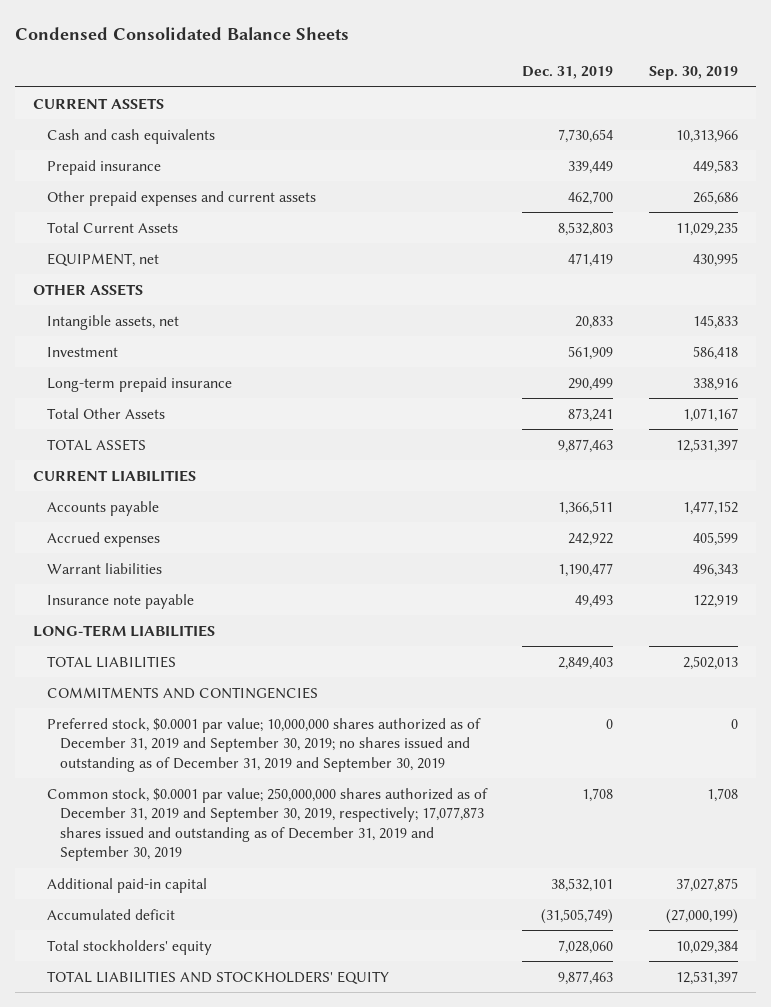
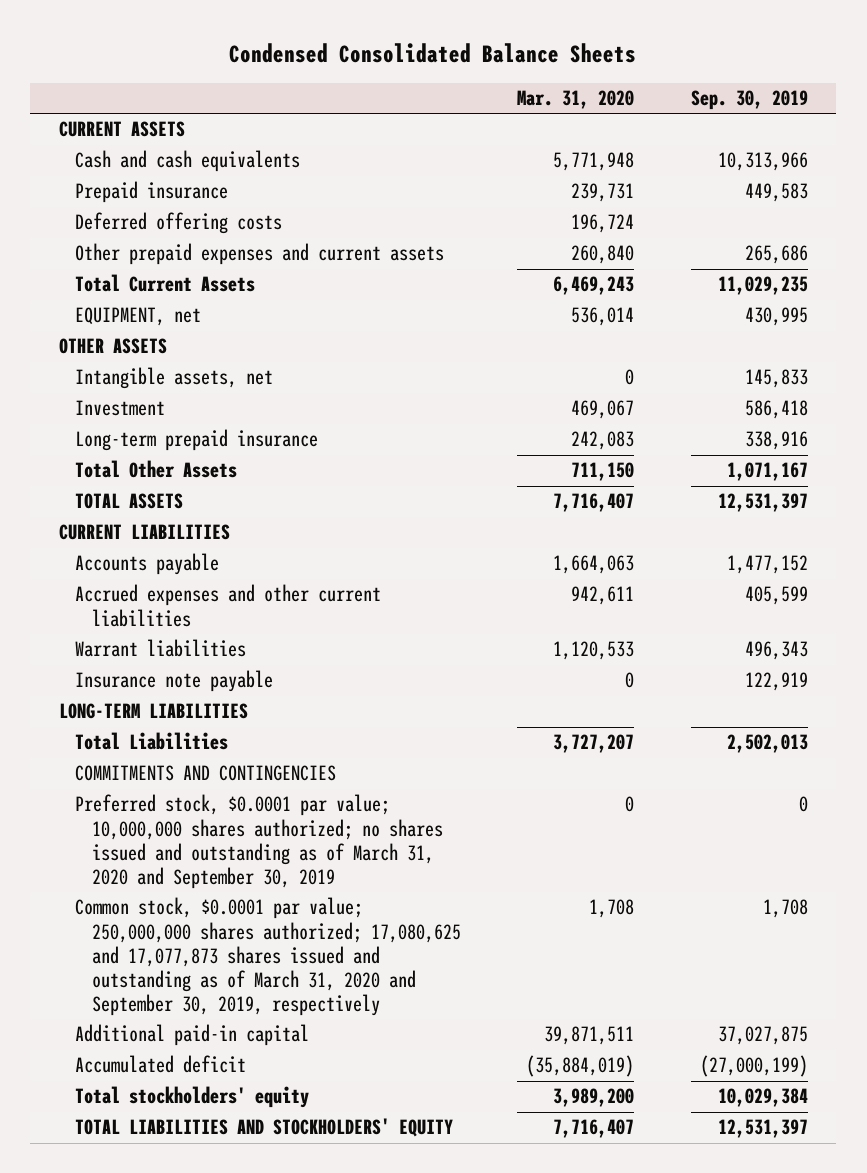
[522,65,614,79] Dec. 31, 2019 -> none
none -> [517,90,635,110] Mar. 31, 2020
none -> [75,212,283,235] Deferred offering costs
[46,531,160,547] Accrued expenses -> [75,584,382,627] Accrued expenses and other current liabilities
[46,655,176,668] TOTAL LIABILITIES -> [75,732,229,751] Total Liabilities
[46,717,481,772] Preferred stock, $0.0001 par value; 10,000,000 shares authorized as of December 31, 2019 and September 30, 2019; no shares issued and outstanding as of December 31, 2019 and September 30, 2019 -> [75,794,443,890] Preferred stock, $0.0001 par value; 10,000,000 shares authorized; no shares issued and outstanding as of March 31, 2020 and September 30, 2019
[46,787,488,861] Common stock, $0.0001 par value; 250,000,000 shares authorized as of December 31, 2019 and September 30, 2019, respectively; 17,077,873 shares issued and outstanding as of December 31, 2019 and September 30, 2019 -> [75,897,461,1017] Common stock, $0.0001 par value; 250,000,000 shares authorized; 17,080,625 and 17,077,873 shares issued and outstanding as of March 31, 2020 and September 30, 2019, respectively

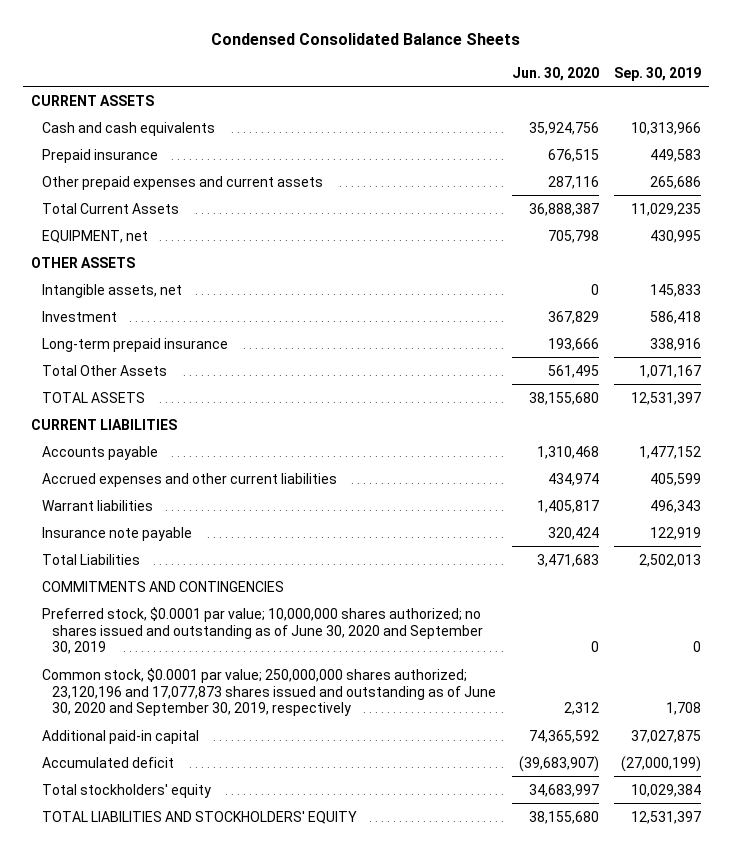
[517,90,635,110] Mar. 31, 2020 -> none
none -> [511,66,599,81] Jun. 30, 2020
[75,212,283,235] Deferred offering costs -> none
[58,703,248,720] LONG-TERM LIABILITIES -> none
[75,794,443,890] Preferred stock, $0.0001 par value; 10,000,000 shares authorized; no shares issued and outstanding as of March 31, 2020 and September 30, 2019 -> [41,606,483,655] Preferred stock, $0.0001 par value; 10,000,000 shares authorized; no shares issued and outstanding as of June 30, 2020 and September 30, 2019
[75,897,461,1017] Common stock, $0.0001 par value; 250,000,000 shares authorized; 17,080,625 and 17,077,873 shares issued and outstanding as of March 31, 2020 and September 30, 2019, respectively -> [41,667,496,717] Common stock, $0.0001 par value; 250,000,000 shares authorized; 23,120,196 and 17,077,873 shares issued and outstanding as of June 30, 2020 and September 30, 2019, respectively

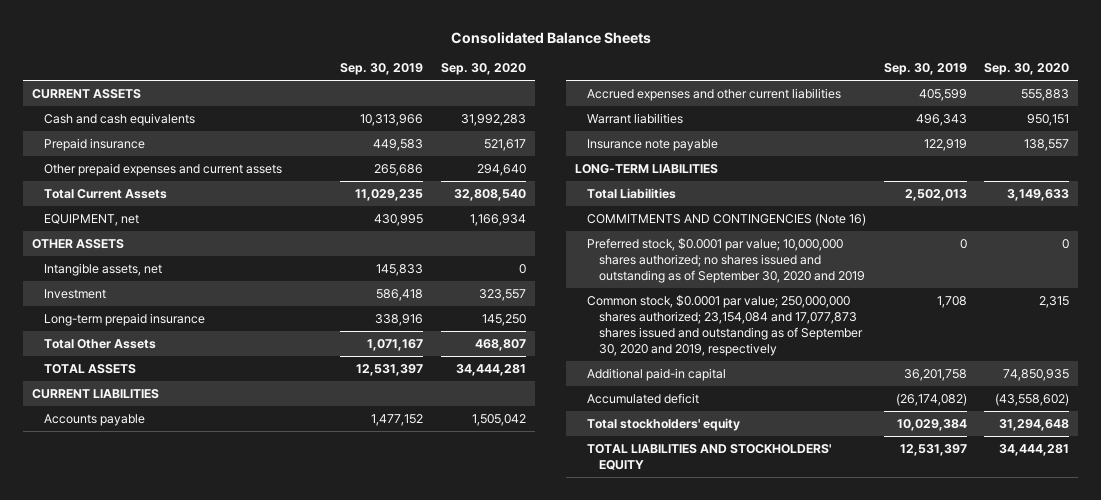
[211,32,521,45] Condensed Consolidated Balance Sheets -> [450,31,651,44] Consolidated Balance Sheets
[511,66,599,81] Jun. 30, 2020 -> none
none -> [440,63,526,76] Sep. 30, 2020
none -> [575,163,719,174] LONG-TERM LIABILITIES
[41,580,284,592] COMMITMENTS AND CONTINGENCIES -> [587,212,867,226] COMMITMENTS AND CONTINGENCIES (Note 16)
[41,606,483,655] Preferred stock, $0.0001 par value; 10,000,000 shares authorized; no shares issued and outstanding as of June 30, 2020 and September 30, 2019 -> [587,237,865,283] Preferred stock, $0.0001 par value; 10,000,000 shares authorized; no shares issued and outstanding as of September 30, 2020 and 2019
[41,667,496,717] Common stock, $0.0001 par value; 250,000,000 shares authorized; 23,120,196 and 17,077,873 shares issued and outstanding as of June 30, 2020 and September 30, 2019, respectively -> [587,294,863,356] Common stock, $0.0001 par value; 250,000,000 shares authorized; 23,154,084 and 17,077,873 shares issued and outstanding as of September 30, 2020 and 2019, respectively
[631,729,702,743] 37,027,875 -> [903,368,967,381] 36,201,758
[621,755,702,772] (27,000,199) -> [895,392,967,406] (26,174,082)

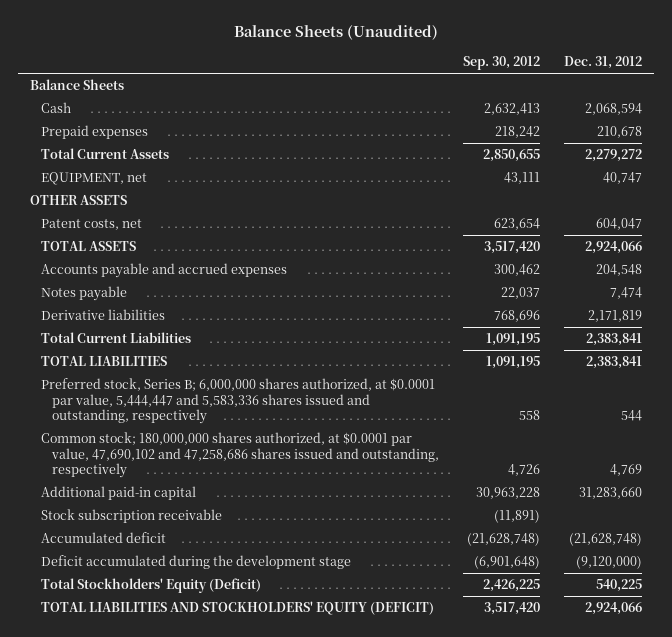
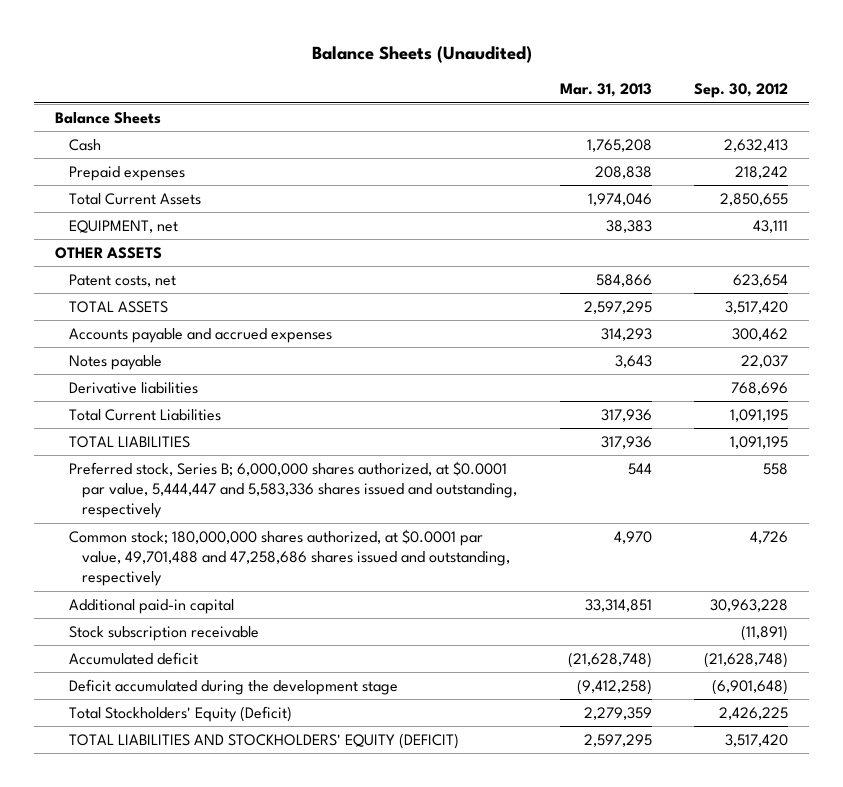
[564,56,643,70] Dec. 31, 2012 -> none
none -> [559,83,652,98] Mar. 31, 2013
[41,432,440,479] Common stock; 180,000,000 shares authorized, at $0.0001 par value, 47,690,102 and 47,258,686 shares issued and outstanding, respectively -> [68,529,511,587] Common stock; 180,000,000 shares authorized, at $0.0001 par value, 49,701,488 and 47,258,686 shares issued and outstanding, respectively

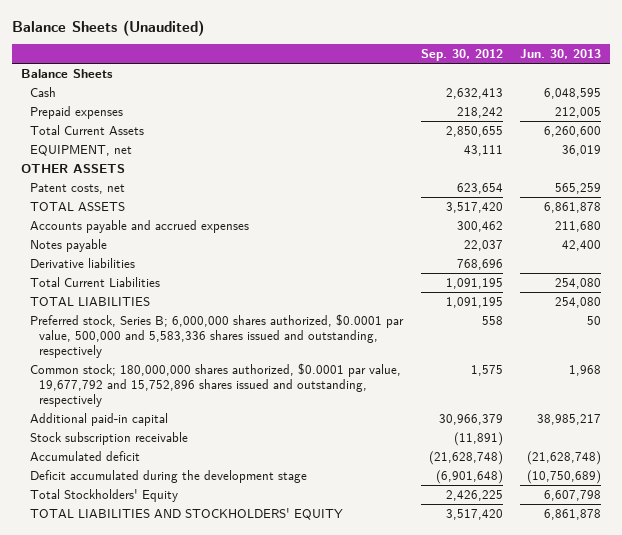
[559,83,652,98] Mar. 31, 2013 -> none
none -> [520,49,602,60] Jun. 30, 2013
[68,461,518,519] Preferred stock, Series B; 6,000,000 shares authorized, at $0.0001 par value, 5,444,447 and 5,583,336 shares issued and outstanding, respectively -> [29,313,404,358] Preferred stock, Series B; 6,000,000 shares authorized, $0.0001 par value, 500,000 and 5,583,336 shares issued and outstanding, respectively
[68,529,511,587] Common stock; 180,000,000 shares authorized, at $0.0001 par value, 49,701,488 and 47,258,686 shares issued and outstanding, respectively -> [29,362,401,407] Common stock; 180,000,000 shares authorized, $0.0001 par value, 19,677,792 and 15,752,896 shares issued and outstanding, respectively
[749,531,788,545] 4,726 -> [470,364,503,376] 1,575
[709,599,788,613] 30,963,228 -> [438,413,503,425] 30,966,379
[68,706,292,723] Total Stockholders' Equity (Deficit) -> [29,488,178,502] Total Stockholders' Equity
[68,733,459,750] TOTAL LIABILITIES AND STOCKHOLDERS' EQUITY (DEFICIT) -> [29,507,343,520] TOTAL LIABILITIES AND STOCKHOLDERS' EQUITY

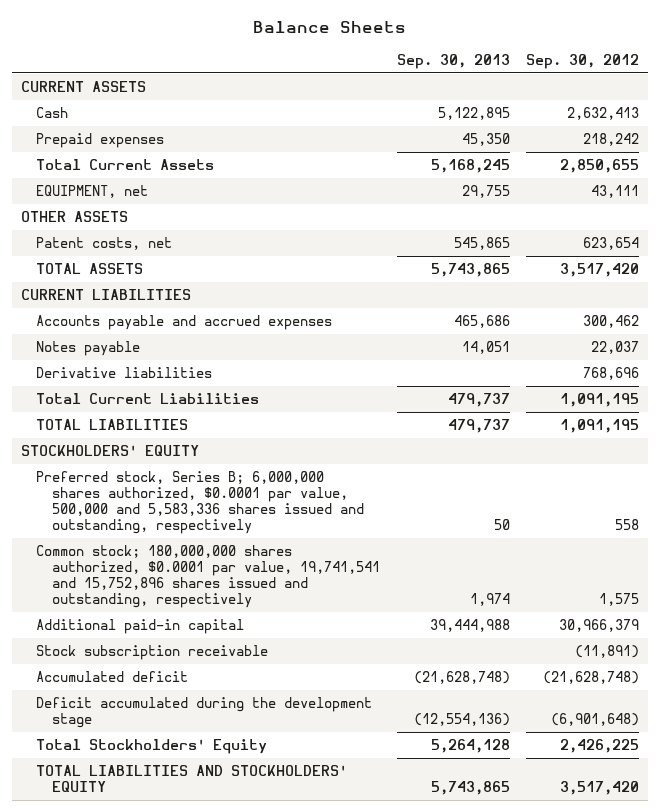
[12,19,205,36] Balance Sheets (Unaudited) -> [253,21,407,34] Balance Sheets
[520,49,602,60] Jun. 30, 2013 -> none
none -> [396,53,510,69] Sep. 30, 2013
[21,68,114,78] Balance Sheets -> none
none -> [20,81,146,93] CURRENT ASSETS
none -> [20,289,191,301] CURRENT LIABILITIES
none -> [20,445,199,457] STOCKHOLDERS' EQUITY
[29,362,401,407] Common stock; 180,000,000 shares authorized, $0.0001 par value, 19,677,792 and 15,752,896 shares issued and outstanding, respectively -> [36,545,380,609] Common stock; 180,000,000 shares authorized, $0.0001 par value, 19,741,541 and 15,752,896 shares issued and outstanding, respectively

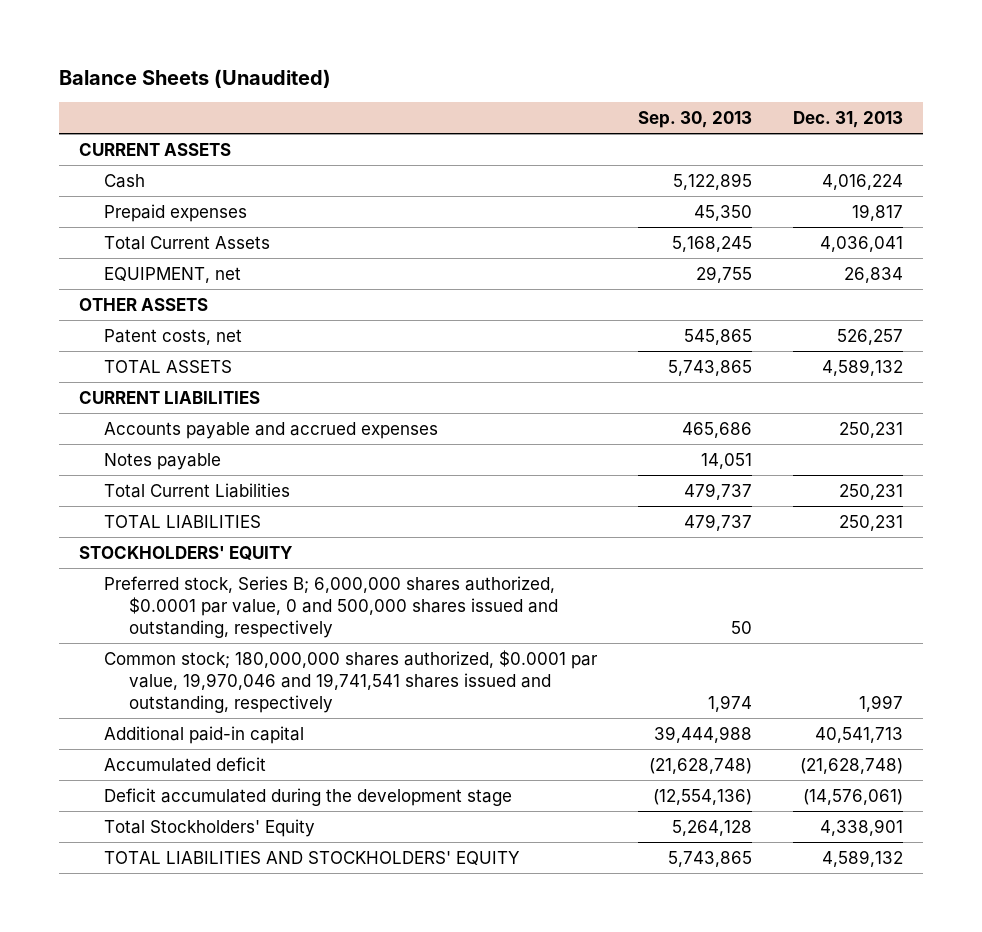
[253,21,407,34] Balance Sheets -> [58,69,331,89] Balance Sheets (Unaudited)
[526,53,640,69] Sep. 30, 2012 -> none
none -> [792,111,903,129] Dec. 31, 2013
[36,367,213,379] Derivative liabilities -> none
[36,471,364,535] Preferred stock, Series B; 6,000,000 shares authorized, $0.0001 par value, 500,000 and 5,583,336 shares issued and outstanding, respectively -> [104,575,559,638] Preferred stock, Series B; 6,000,000 shares authorized, $0.0001 par value, 0 and 500,000 shares issued and outstanding, respectively
[36,545,380,609] Common stock; 180,000,000 shares authorized, $0.0001 par value, 19,741,541 and 15,752,896 shares issued and outstanding, respectively -> [104,649,599,713] Common stock; 180,000,000 shares authorized, $0.0001 par value, 19,970,046 and 19,741,541 shares issued and outstanding, respectively
[36,645,269,661] Stock subscription receivable -> none

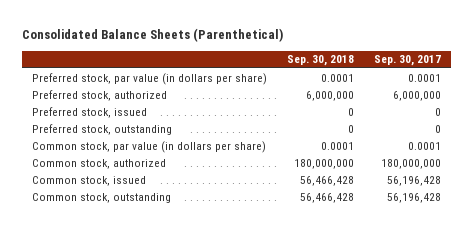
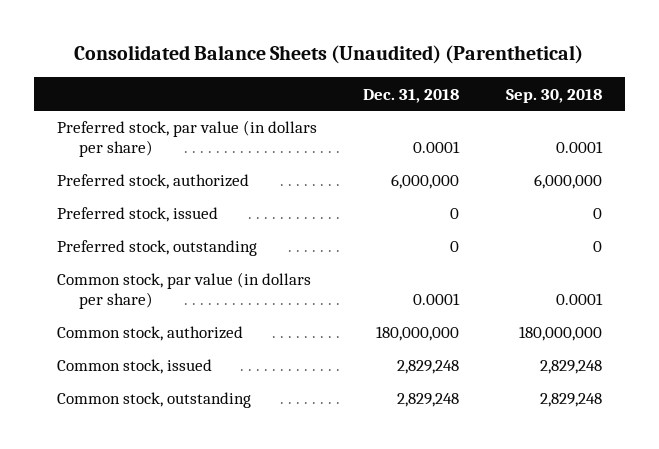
[21,28,283,43] Consolidated Balance Sheets (Parenthetical) -> [74,45,584,65] Consolidated Balance Sheets (Unaudited) (Parenthetical)
[373,55,441,67] Sep. 30, 2017 -> none
none -> [363,88,460,103] Dec. 31, 2018
[299,175,354,186] 56,466,428 -> [539,360,602,375] 2,829,248
[299,192,354,203] 56,466,428 -> [539,393,602,408] 2,829,248

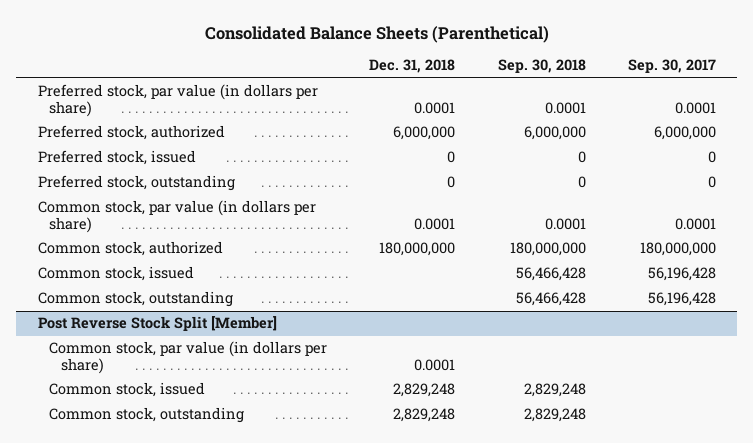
[74,45,584,65] Consolidated Balance Sheets (Unaudited) (Parenthetical) -> [204,25,549,43] Consolidated Balance Sheets (Parenthetical)
none -> [627,59,716,74] Sep. 30, 2017
none -> [37,266,194,282] Common stock, issued
none -> [37,291,233,308] Common stock, outstanding
none -> [37,316,277,332] Post Reverse Stock Split [Member]
none -> [49,341,328,375] Common stock, par value (in dollars per share)

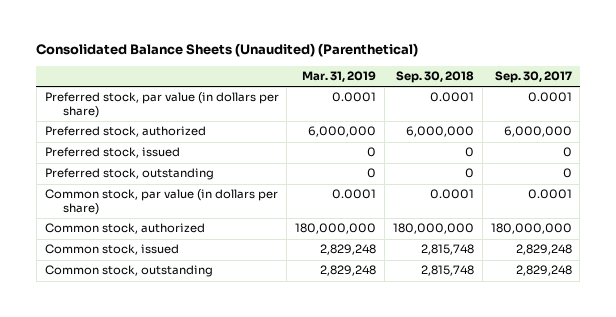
[204,25,549,43] Consolidated Balance Sheets (Parenthetical) -> [36,43,419,58] Consolidated Balance Sheets (Unaudited) (Parenthetical)
[369,59,456,74] Dec. 31, 2018 -> none
none -> [302,71,377,83] Mar. 31, 2019
[37,316,277,332] Post Reverse Stock Split [Member] -> none
[49,341,328,375] Common stock, par value (in dollars per share) -> none
[49,382,206,398] Common stock, issued -> none
[49,407,245,424] Common stock, outstanding -> none
[515,267,586,282] 56,466,428 -> [420,244,474,256] 2,815,748
[647,267,716,282] 56,196,428 -> [515,244,572,256] 2,829,248
[515,292,586,307] 56,466,428 -> [420,265,474,277] 2,815,748
[647,292,716,307] 56,196,428 -> [515,265,572,277] 2,829,248

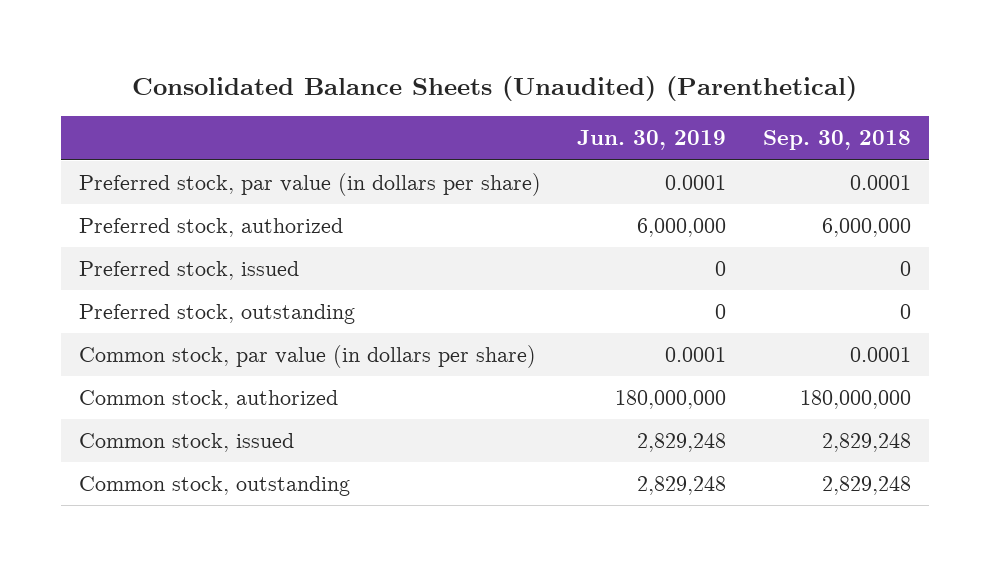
[302,71,377,83] Mar. 31, 2019 -> none
[494,71,572,84] Sep. 30, 2017 -> none
none -> [577,130,727,151] Jun. 30, 2019
[420,244,474,256] 2,815,748 -> [821,433,911,453] 2,829,248
[420,265,474,277] 2,815,748 -> [821,476,911,496] 2,829,248

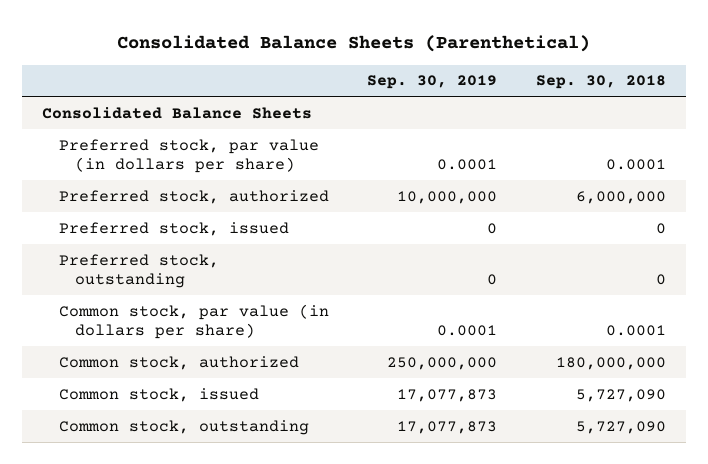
[131,75,857,101] Consolidated Balance Sheets (Unaudited) (Parenthetical) -> [117,35,591,53] Consolidated Balance Sheets (Parenthetical)
[577,130,727,151] Jun. 30, 2019 -> none
none -> [367,75,498,90] Sep. 30, 2019
none -> [41,106,312,119] Consolidated Balance Sheets
[821,433,911,453] 2,829,248 -> [576,388,667,402] 5,727,090
[821,476,911,496] 2,829,248 -> [576,420,667,434] 5,727,090

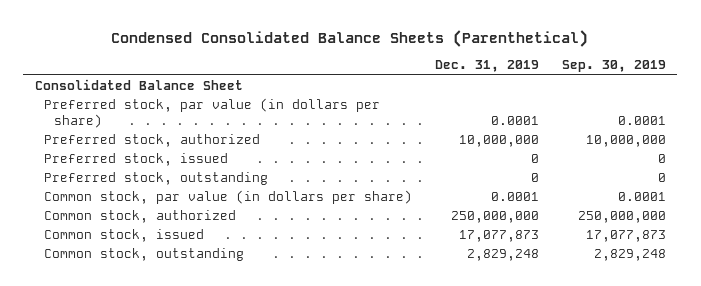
[117,35,591,53] Consolidated Balance Sheets (Parenthetical) -> [111,29,589,47] Condensed Consolidated Balance Sheets (Parenthetical)
[536,75,667,90] Sep. 30, 2018 -> none
none -> [435,60,540,73] Dec. 31, 2019
[41,106,312,119] Consolidated Balance Sheets -> [34,79,243,91] Consolidated Balance Sheet
[397,420,498,434] 17,077,873 -> [593,249,666,262] 2,829,248

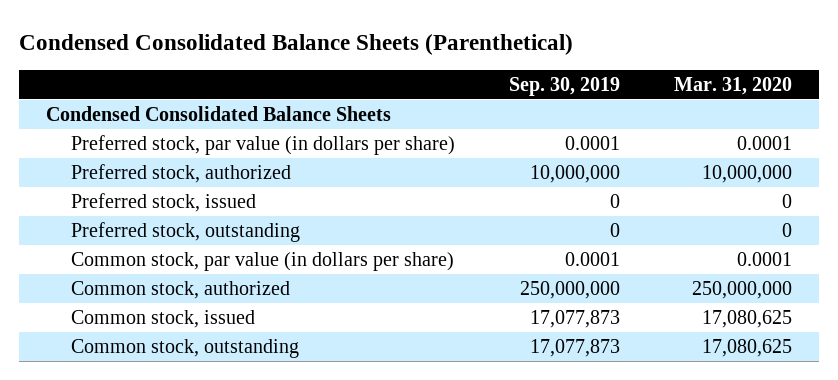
[435,60,540,73] Dec. 31, 2019 -> none
none -> [673,76,792,95] Mar. 31, 2020
[34,79,243,91] Consolidated Balance Sheet -> [45,106,391,122] Condensed Consolidated Balance Sheets
[593,249,666,262] 2,829,248 -> [529,339,620,358] 17,077,873

